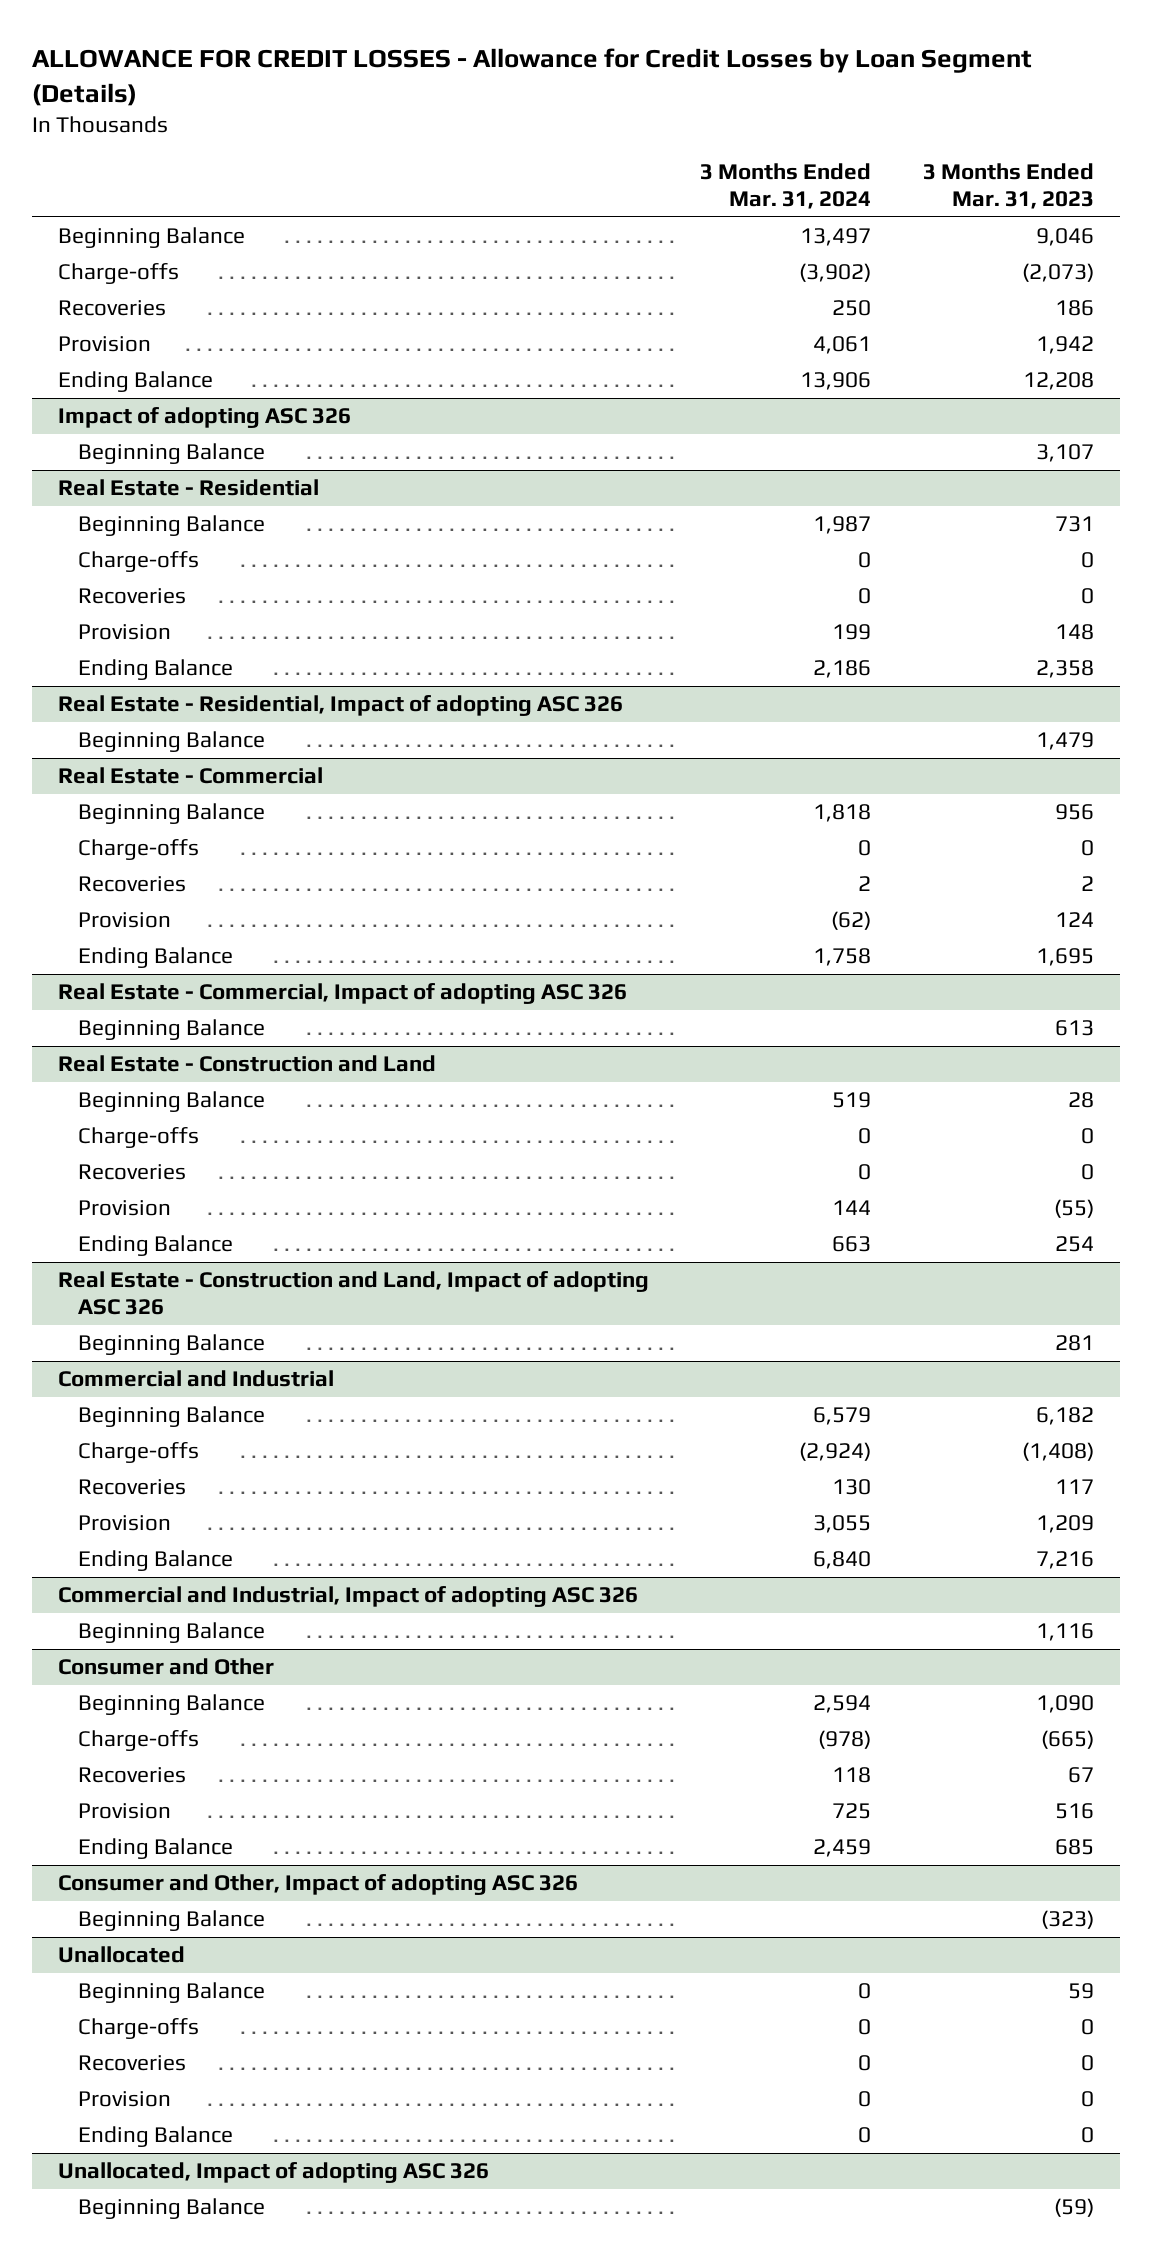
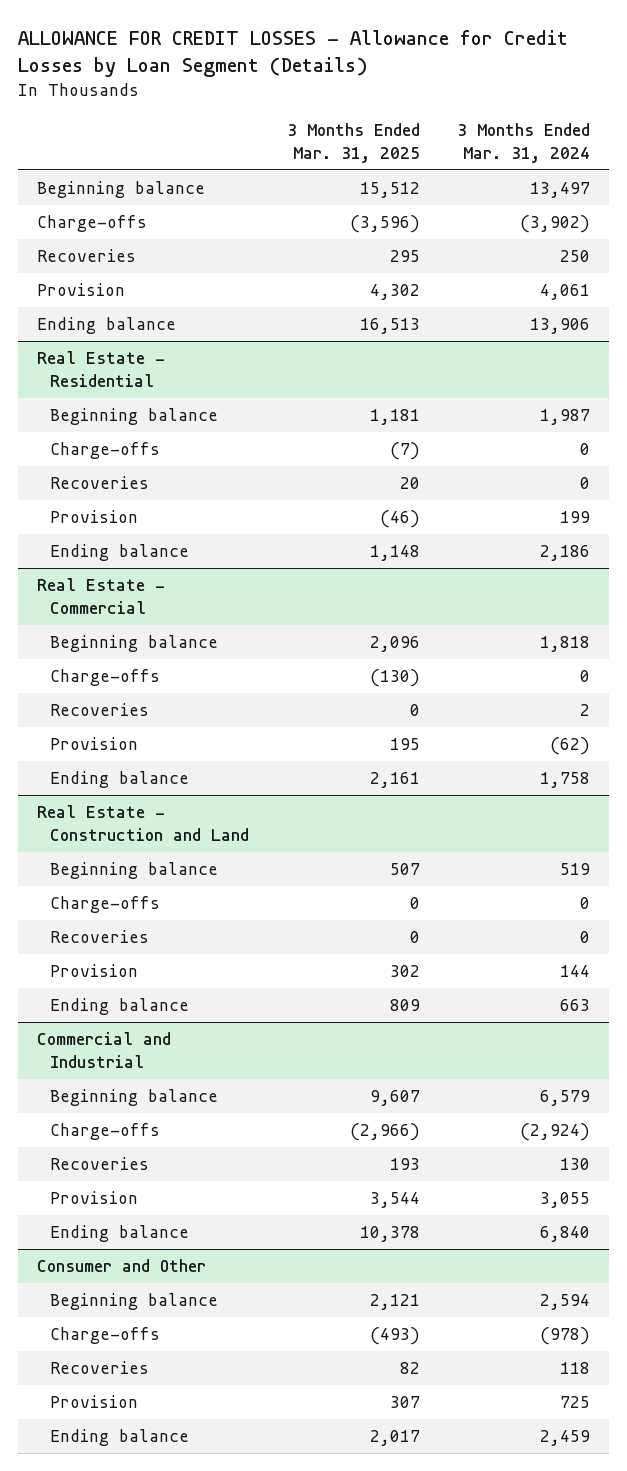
[922,163,1094,210] 3 Months Ended Mar. 31, 2023 -> none
none -> [286,123,420,163] 3 Months Ended Mar. 31, 2025
[57,227,245,249] Beginning Balance -> [36,181,205,199] Beginning balance
[57,407,351,429] Impact of adopting ASC 326 -> none
[77,443,265,465] Beginning Balance -> none
[57,371,213,393] Ending Balance -> [36,317,176,335] Ending balance
[77,515,265,537] Beginning Balance -> [50,408,219,426] Beginning balance
[57,695,623,717] Real Estate - Residential, Impact of adopting ASC 326 -> none
[77,731,265,753] Beginning Balance -> none
[77,659,233,681] Ending Balance -> [50,544,190,562] Ending balance
[77,803,265,825] Beginning Balance -> [50,635,219,653] Beginning balance
[57,983,627,1005] Real Estate - Commercial, Impact of adopting ASC 326 -> none
[77,1019,265,1041] Beginning Balance -> none
[77,947,233,969] Ending Balance -> [50,771,190,789] Ending balance
[77,1091,265,1113] Beginning Balance -> [50,862,219,880] Beginning balance
[57,1271,649,1316] Real Estate - Construction and Land, Impact of adopting ASC 326 -> none
[77,1334,265,1356] Beginning Balance -> none
[77,1235,233,1257] Ending Balance -> [50,998,190,1016] Ending balance
[77,1406,265,1428] Beginning Balance -> [50,1089,219,1107] Beginning balance
[57,1586,638,1608] Commercial and Industrial, Impact of adopting ASC 326 -> none
[77,1622,265,1644] Beginning Balance -> none
[77,1550,233,1572] Ending Balance -> [50,1225,190,1243] Ending balance
[77,1694,265,1716] Beginning Balance -> [50,1293,219,1311] Beginning balance
[57,1874,578,1896] Consumer and Other, Impact of adopting ASC 326 -> none
[77,1910,265,1932] Beginning Balance -> none
[57,1946,185,1964] Unallocated -> none
[77,1982,265,2004] Beginning Balance -> none
[77,2018,199,2040] Charge-offs -> none
[77,2055,186,2072] Recoveries -> none
[77,2091,171,2108] Provision -> none
[77,2126,233,2148] Ending Balance -> none
[57,2162,489,2184] Unallocated, Impact of adopting ASC 326 -> none
[77,2198,265,2220] Beginning Balance -> none
[77,1838,233,1860] Ending Balance -> [50,1429,190,1447] Ending balance

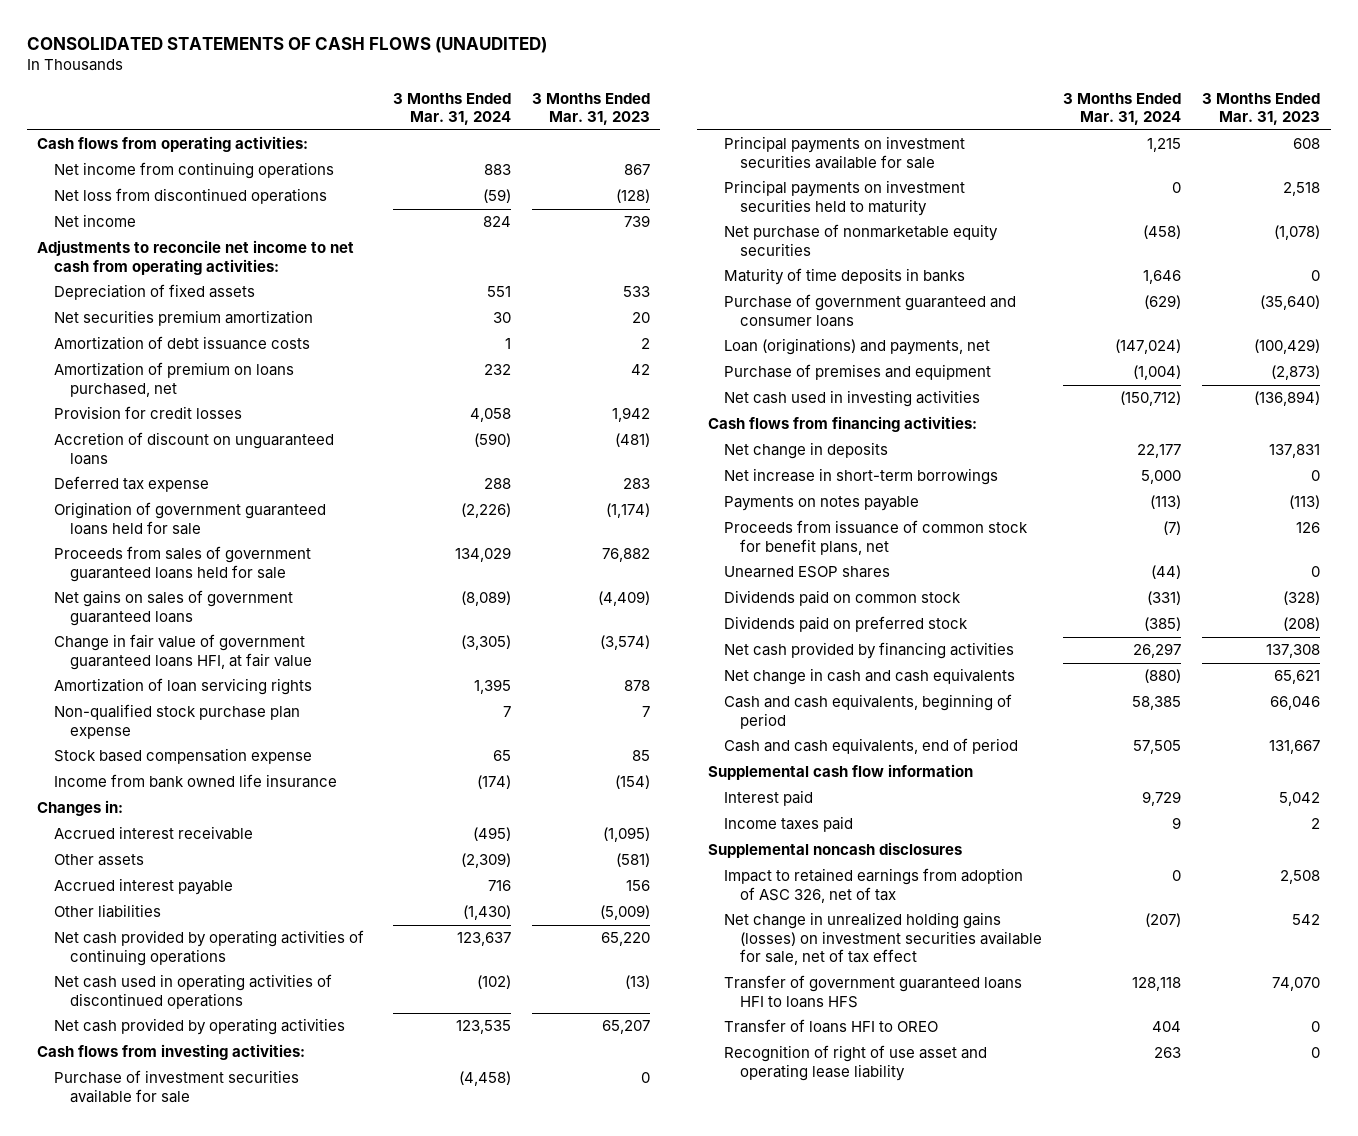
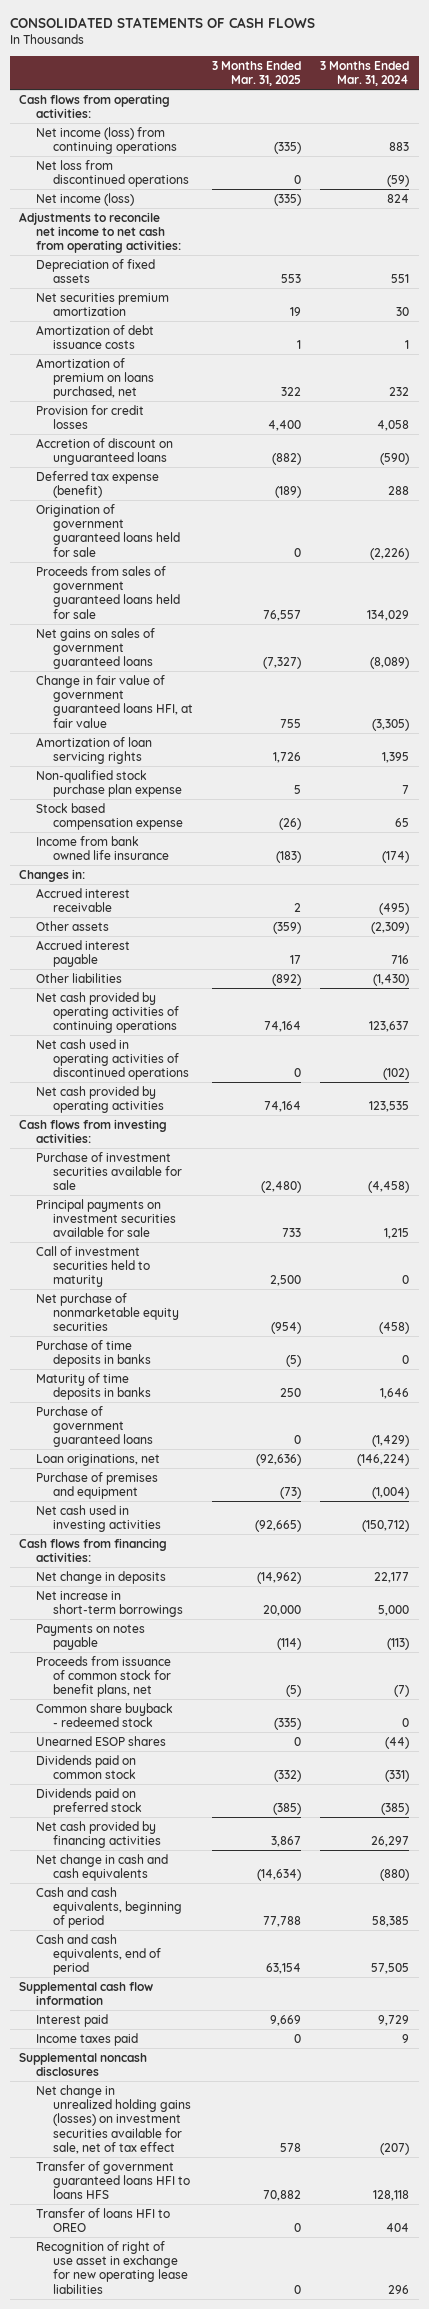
[26,37,547,54] CONSOLIDATED STATEMENTS OF CASH FLOWS (UNAUDITED) -> [9,17,315,29] CONSOLIDATED STATEMENTS OF CASH FLOWS
[531,92,650,126] 3 Months Ended Mar. 31, 2023 -> none
none -> [212,60,302,86] 3 Months Ended Mar. 31, 2025
[53,162,334,180] Net income from continuing operations -> [36,126,178,154] Net income (loss) from continuing operations
[53,214,136,228] Net income -> [36,192,135,206] Net income (loss)
[53,476,209,493] Deferred tax expense -> [36,470,160,498] Deferred tax expense (benefit)
[724,180,966,216] Principal payments on investment securities held to maturity -> [36,1245,151,1288] Call of investment securities held to maturity
none -> [36,1339,152,1367] Purchase of time deposits in banks
[724,294,1017,327] Purchase of government guaranteed and consumer loans -> [36,1405,154,1448] Purchase of government guaranteed loans
[1144,295,1182,310] (629) -> [372,1435,410,1448] (1,429)
[724,338,991,356] Loan (originations) and payments, net -> [36,1453,161,1466] Loan originations, net
[1115,339,1182,355] (147,024) -> [357,1453,410,1466] (146,224)
none -> [36,1702,174,1727] Common share buyback - redeemed stock
[724,868,1024,903] Impact to retained earnings from adoption of ASC 326, net of tax -> none
[724,1045,988,1081] Recognition of right of use asset and operating lease liability -> [36,2240,189,2294] Recognition of right of use asset in exchange for new operating lease liabilities
[1154,1047,1182,1059] 263 -> [388,2284,410,2294] 296

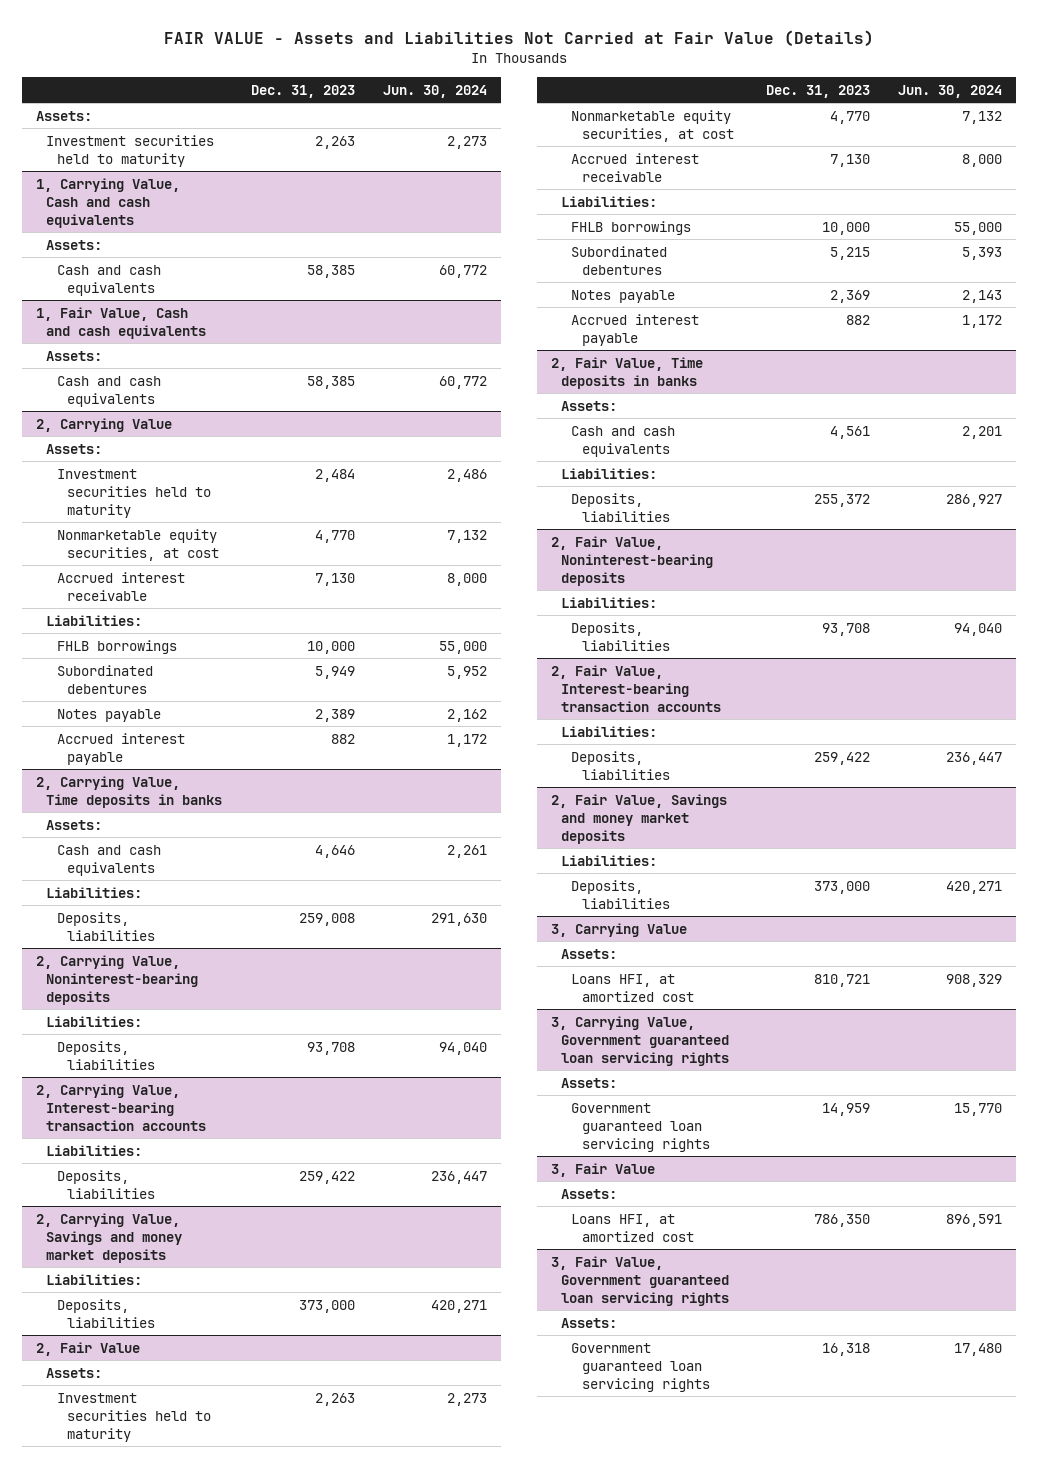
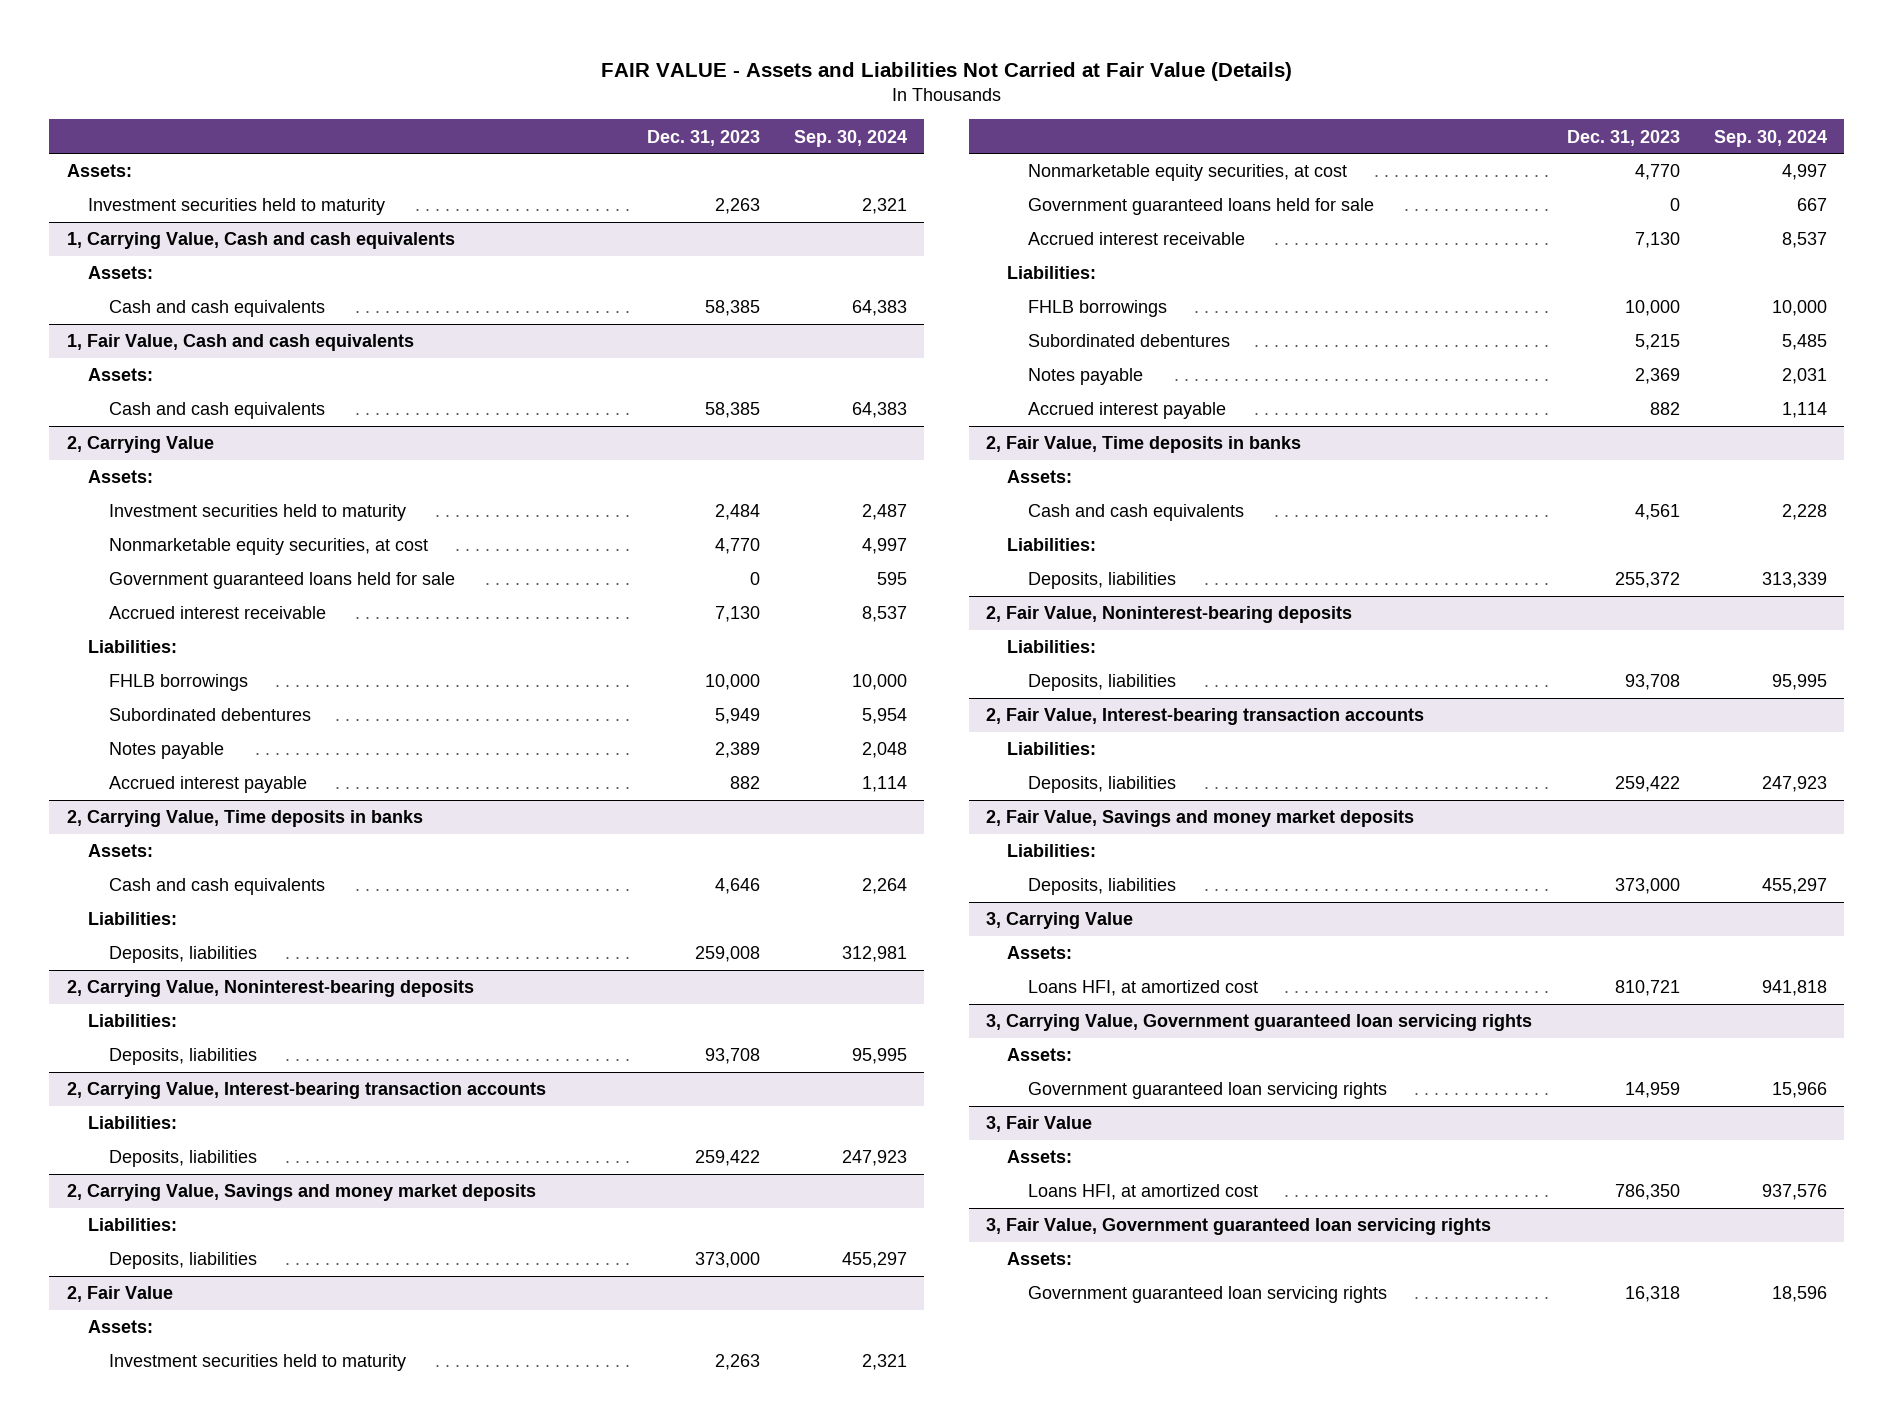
[383,84,488,98] Jun. 30, 2024 -> none
none -> [794,129,908,147] Sep. 30, 2024
none -> [108,572,455,590] Government guaranteed loans held for sale
none -> [1028,198,1375,216] Government guaranteed loans held for sale

